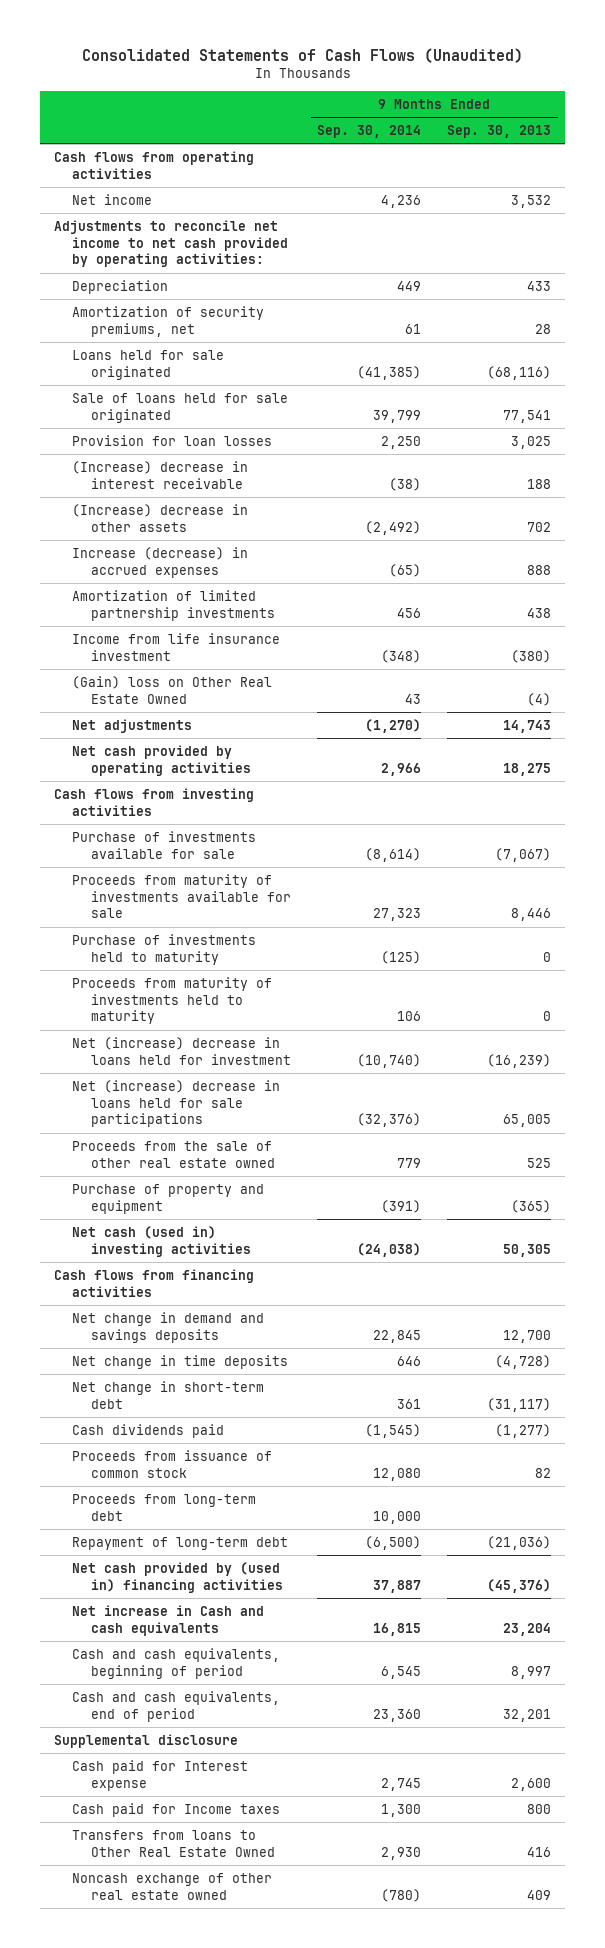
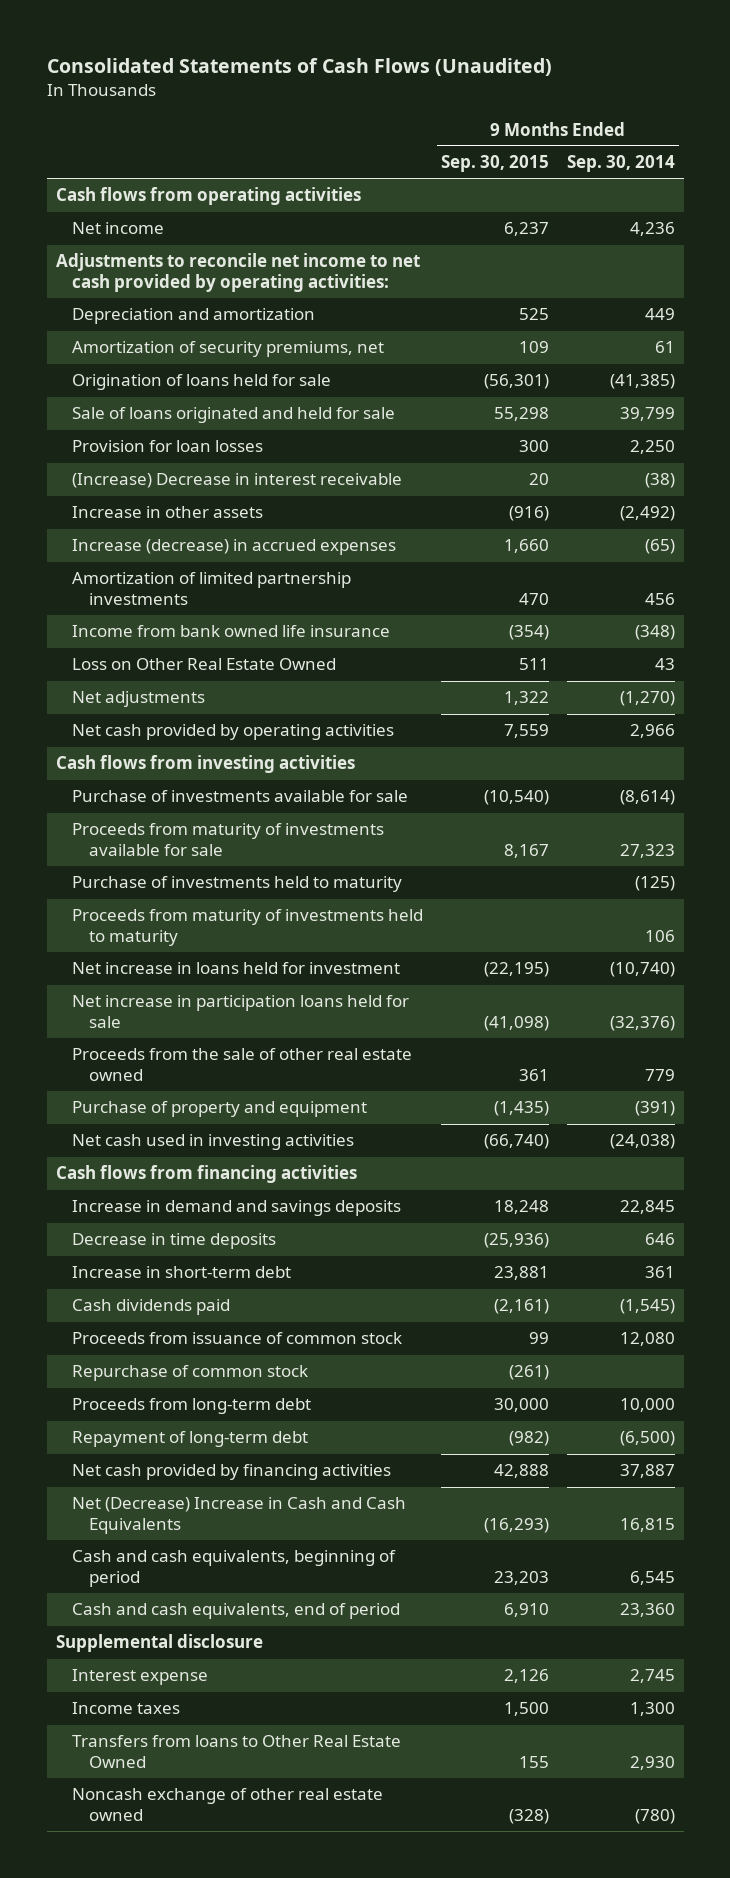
[447,124,552,138] Sep. 30, 2013 -> none
none -> [441,155,550,173] Sep. 30, 2015
[72,279,169,294] Depreciation -> [72,308,316,325] Depreciation and amortization
[72,349,225,380] Loans held for sale originated -> [72,374,332,391] Origination of loans held for sale
[72,392,289,423] Sale of loans held for sale originated -> [72,407,396,424] Sale of loans originated and held for sale
[72,460,249,489] (Increase) decrease in interest receivable -> [72,473,403,489] (Increase) Decrease in interest receivable
[72,503,249,532] (Increase) decrease in other assets -> [72,506,264,519] Increase in other assets
[72,632,281,661] Income from life insurance investment -> [72,625,391,638] Income from bank owned life insurance
[72,675,273,704] (Gain) loss on Other Real Estate Owned -> [72,658,337,671] Loss on Other Real Estate Owned
[72,1036,291,1065] Net (increase) decrease in loans held for investment -> [72,962,401,975] Net increase in loans held for investment
[72,1079,281,1128] Net (increase) decrease in loans held for sale participations -> [72,995,410,1028] Net increase in participation loans held for sale
[72,1225,251,1257] Net cash (used in) investing activities -> [72,1134,355,1151] Net cash used in investing activities
[72,1311,265,1343] Net change in demand and savings deposits -> [72,1200,402,1217] Increase in demand and savings deposits
[72,1354,289,1369] Net change in time deposits -> [72,1233,277,1250] Decrease in time deposits
[72,1380,265,1409] Net change in short-term debt -> [72,1266,292,1279] Increase in short-term debt
none -> [72,1365,309,1382] Repurchase of common stock
[72,1561,283,1593] Net cash provided by (used in) financing activities -> [72,1464,392,1481] Net cash provided by financing activities
[72,1604,265,1636] Net increase in Cash and cash equivalents -> [72,1497,407,1534] Net (Decrease) Increase in Cash and Cash Equivalents
[72,1759,249,1791] Cash paid for Interest expense -> [72,1669,209,1686] Interest expense
[72,1802,281,1817] Cash paid for Income taxes -> [72,1702,181,1715] Income taxes

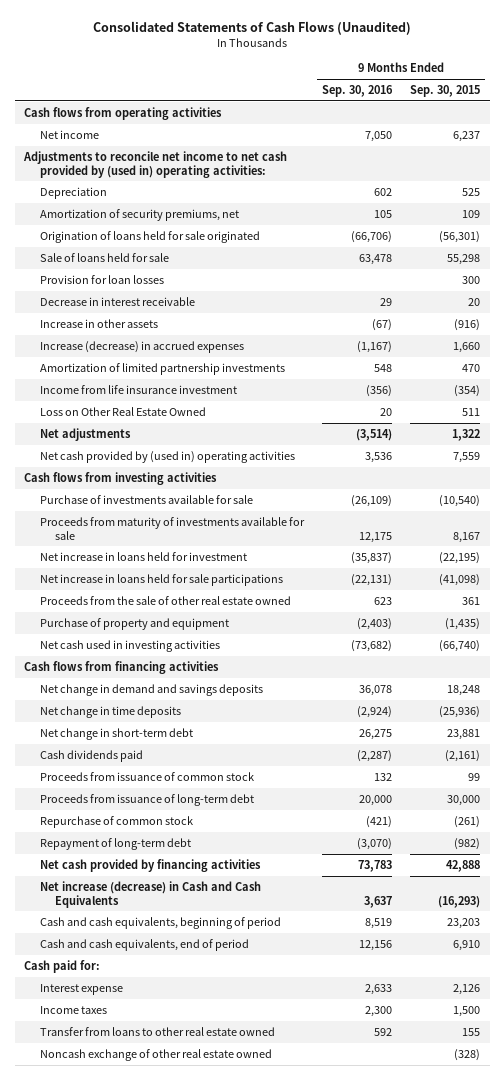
[566,155,675,173] Sep. 30, 2014 -> none
none -> [321,85,393,98] Sep. 30, 2016
[55,253,420,292] Adjustments to reconcile net income to net cash provided by operating activities: -> [22,150,287,178] Adjustments to reconcile net income to net cash provided by (used in) operating activities:
[72,308,316,325] Depreciation and amortization -> [39,186,107,199] Depreciation
[72,374,332,391] Origination of loans held for sale -> [39,230,260,243] Origination of loans held for sale originated
[72,407,396,424] Sale of loans originated and held for sale -> [39,252,169,262] Sale of loans held for sale
[72,473,403,489] (Increase) Decrease in interest receivable -> [39,296,195,306] Decrease in interest receivable
[72,625,391,638] Income from bank owned life insurance -> [39,384,237,394] Income from life insurance investment
[72,724,395,741] Net cash provided by operating activities -> [39,450,295,463] Net cash provided by (used in) operating activities
[72,876,403,893] Purchase of investments held to maturity -> none
[72,909,424,946] Proceeds from maturity of investments held to maturity -> none
[72,995,410,1028] Net increase in participation loans held for sale -> [39,573,283,586] Net increase in loans held for sale participations
[72,1200,402,1217] Increase in demand and savings deposits -> [39,683,263,696] Net change in demand and savings deposits
[72,1233,277,1250] Decrease in time deposits -> [39,705,181,718] Net change in time deposits
[72,1266,292,1279] Increase in short-term debt -> [39,727,193,740] Net change in short-term debt
none -> [39,793,254,806] Proceeds from issuance of long-term debt
[72,1398,312,1415] Proceeds from long-term debt -> none
[72,1497,407,1534] Net (Decrease) Increase in Cash and Cash Equivalents -> [39,880,261,908] Net increase (decrease) in Cash and Cash Equivalents
[55,1634,263,1653] Supplemental disclosure -> none
none -> [23,959,100,973] Cash paid for:
[72,1735,402,1768] Transfers from loans to Other Real Estate Owned -> [39,1026,275,1036] Transfer from loans to other real estate owned

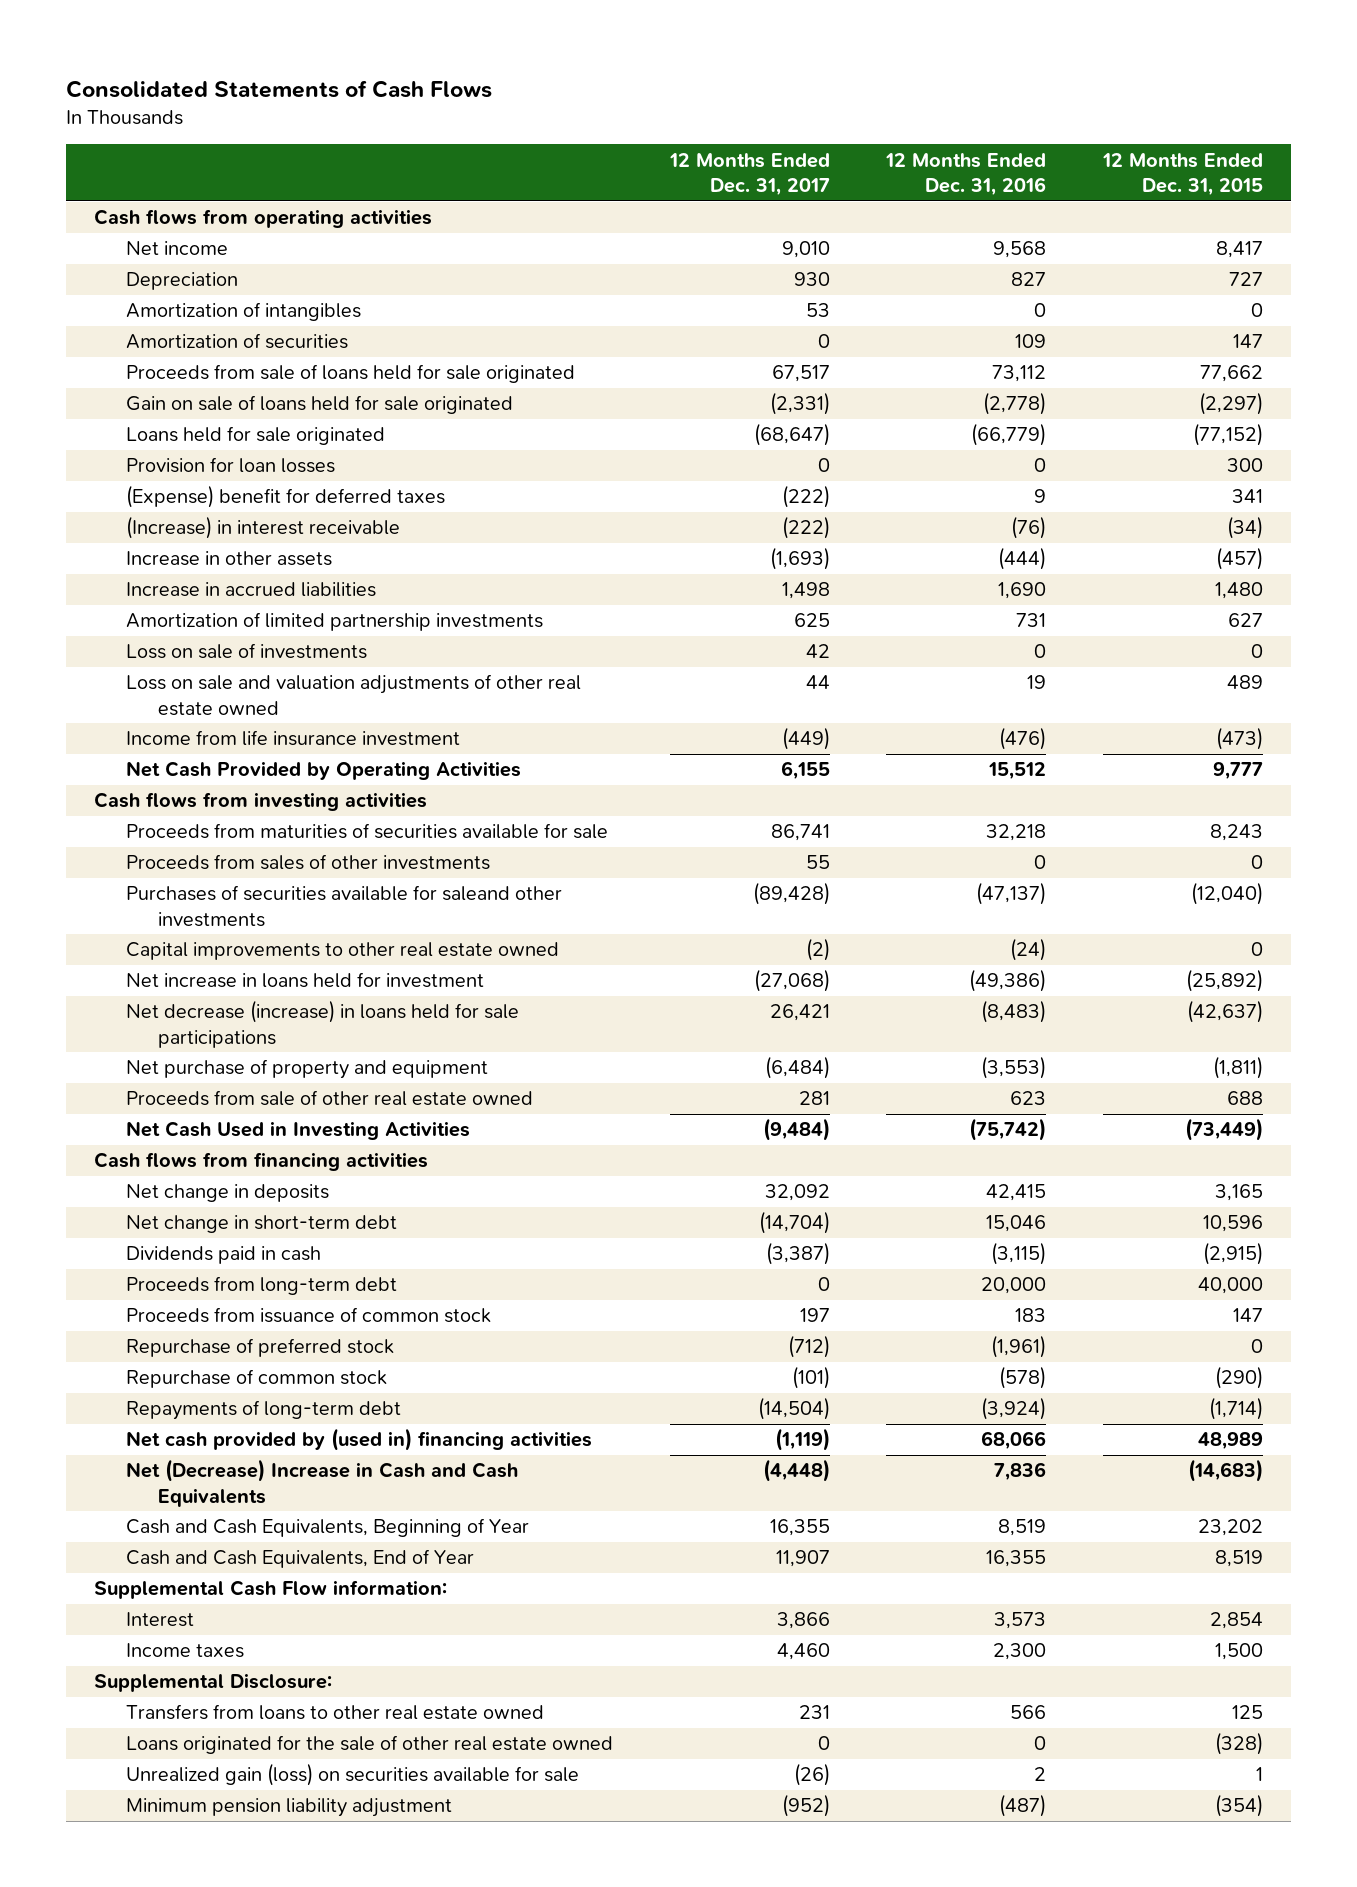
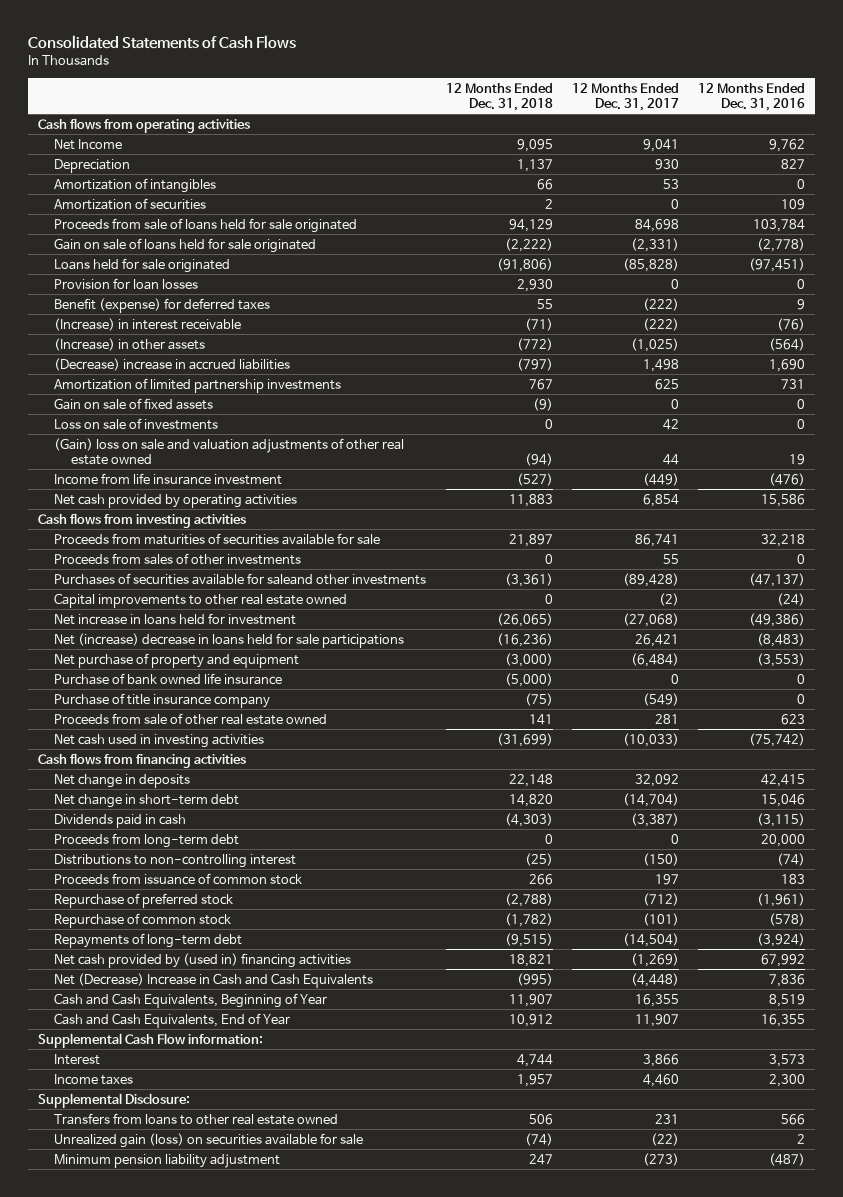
[1101,152,1263,196] 12 Months Ended Dec. 31, 2015 -> none
none -> [445,82,553,112] 12 Months Ended Dec. 31, 2018
[125,241,228,256] Net income -> [54,138,123,150] Net Income
[781,241,830,259] 9,010 -> [643,138,680,152] 9,041
[993,241,1047,259] 9,568 -> [769,138,806,152] 9,762
[771,365,830,383] 67,517 -> [635,218,680,232] 84,698
[992,365,1047,383] 73,112 -> [753,218,806,232] 103,784
[753,423,830,447] (68,647) -> [623,257,680,272] (85,828)
[971,423,1047,447] (66,779) -> [749,257,806,272] (97,451)
[125,485,445,509] (Expense) benefit for deferred taxes -> [54,297,271,313] Benefit (expense) for deferred taxes
[125,551,332,567] Increase in other assets -> [54,337,206,351] (Increase) in other assets
[769,547,830,571] (1,693) -> [631,337,680,352] (1,025)
[998,547,1047,571] (444) -> [769,337,806,351] (564)
[125,582,376,598] Increase in accrued liabilities -> [54,357,291,371] (Decrease) increase in accrued liabilities
none -> [54,397,214,410] Gain on sale of fixed assets
[125,674,581,716] Loss on sale and valuation adjustments of other real estate owned -> [54,437,405,466] (Gain) loss on sale and valuation adjustments of other real estate owned
[125,761,521,781] Net Cash Provided by Operating Activities -> [54,493,298,508] Net cash provided by operating activities
[780,761,830,781] 6,155 -> [643,493,680,507] 6,854
[988,762,1047,781] 15,512 -> [761,493,806,507] 15,586
[125,1000,519,1048] Net decrease (increase) in loans held for sale participations -> [54,632,405,648] Net (increase) decrease in loans held for sale participations
none -> [54,672,283,685] Purchase of bank owned life insurance
none -> [54,692,271,708] Purchase of title insurance company
[125,1121,470,1141] Net Cash Used in Investing Activities -> [54,733,265,748] Net cash used in investing activities
[762,1118,830,1142] (9,484) -> [623,732,680,747] (10,033)
none -> [54,853,297,868] Distributions to non-controlling interest
[774,1428,830,1452] (1,119) -> [631,952,680,967] (1,269)
[981,1431,1047,1451] 68,066 -> [761,953,806,967] 67,992
[125,1735,613,1755] Loans originated for the sale of other real estate owned -> none
[793,1763,830,1787] (26) -> [651,1132,680,1146] (22)
[781,1794,830,1818] (952) -> [643,1152,680,1166] (273)

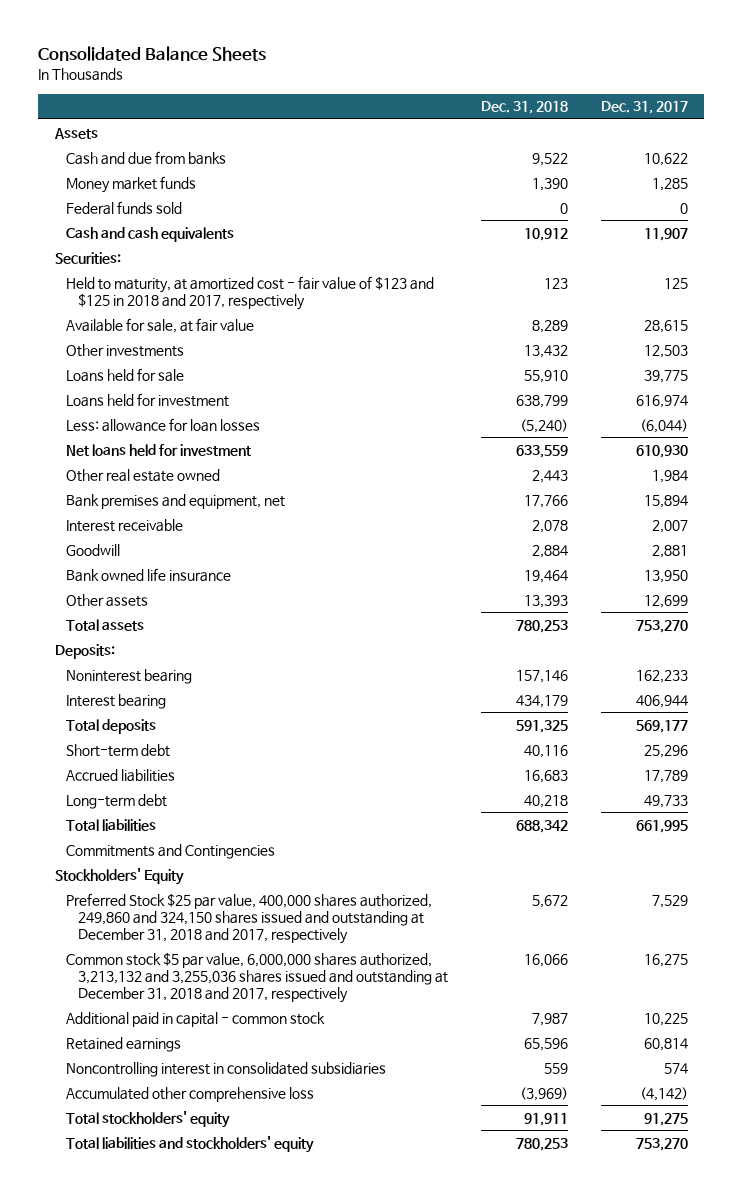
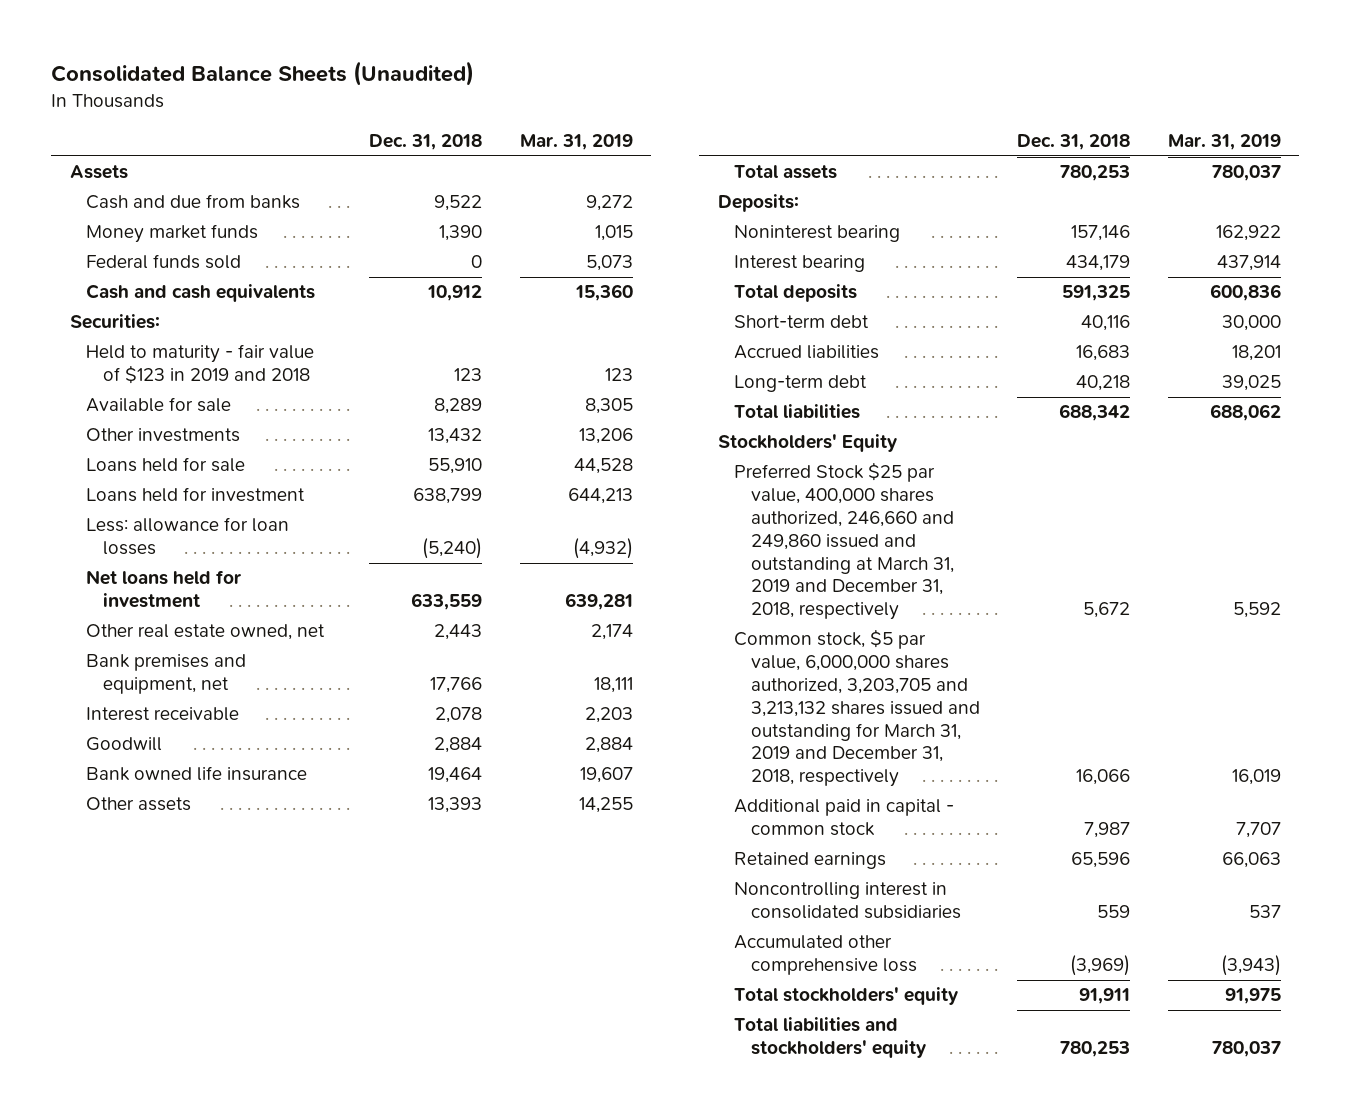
[38,46,267,62] Consolidated Balance Sheets -> [51,60,475,86] Consolidated Balance Sheets (Unaudited)
[600,101,688,115] Dec. 31, 2017 -> none
none -> [519,134,633,151] Mar. 31, 2019
[66,275,435,310] Held to maturity, at amortized cost - fair value of $123 and $125 in 2018 and 2017, respectively -> [86,344,315,385] Held to maturity - fair value of $123 in 2019 and 2018
[66,317,255,333] Available for sale, at fair value -> [86,397,232,413] Available for sale
[66,468,221,482] Other real estate owned -> [86,624,326,641] Other real estate owned, net
[66,843,276,859] Commitments and Contingencies -> none
[66,892,433,944] Preferred Stock $25 par value, 400,000 shares authorized, 249,860 and 324,150 shares issued and outstanding at December 31, 2018 and 2017, respectively -> [734,462,954,621] Preferred Stock $25 par value, 400,000 shares authorized, 246,660 and 249,860 issued and outstanding at March 31, 2019 and December 31, 2018, respectively
[66,951,448,1003] Common stock $5 par value, 6,000,000 shares authorized, 3,213,132 and 3,255,036 shares issued and outstanding at December 31, 2018 and 2017, respectively -> [734,629,980,788] Common stock, $5 par value, 6,000,000 shares authorized, 3,203,705 and 3,213,132 shares issued and outstanding for March 31, 2019 and December 31, 2018, respectively

